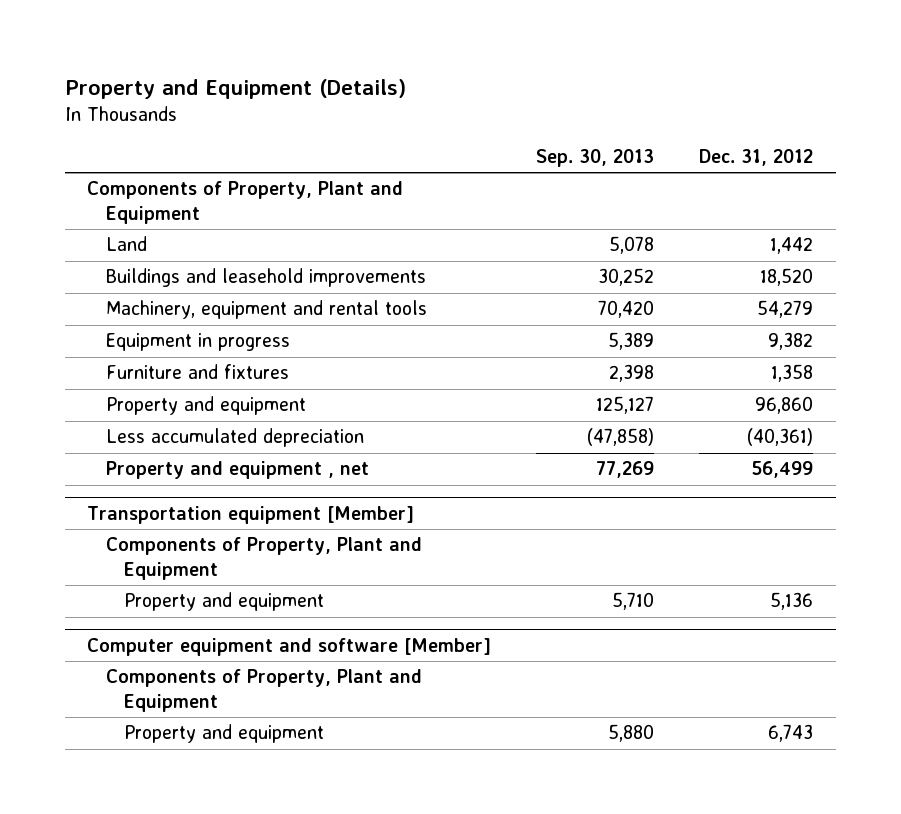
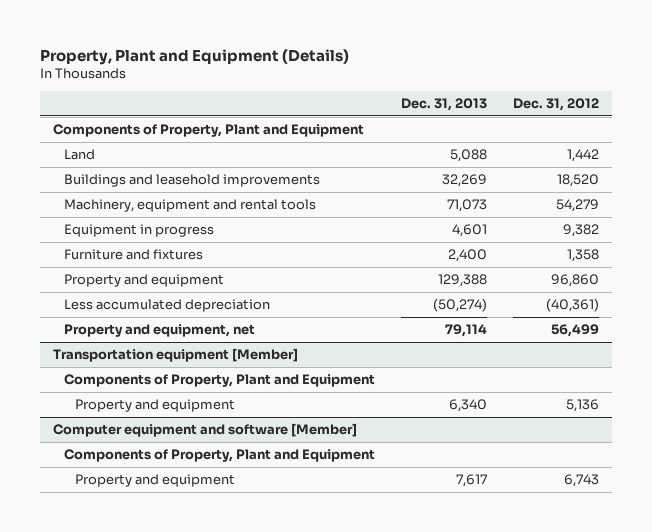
[64,78,406,99] Property and Equipment (Details) -> [40,48,350,65] Property, Plant and Equipment (Details)
[536,148,655,167] Sep. 30, 2013 -> none
none -> [401,98,488,112] Dec. 31, 2013
[105,461,369,480] Property and equipment , net -> [64,324,256,338] Property and equipment, net

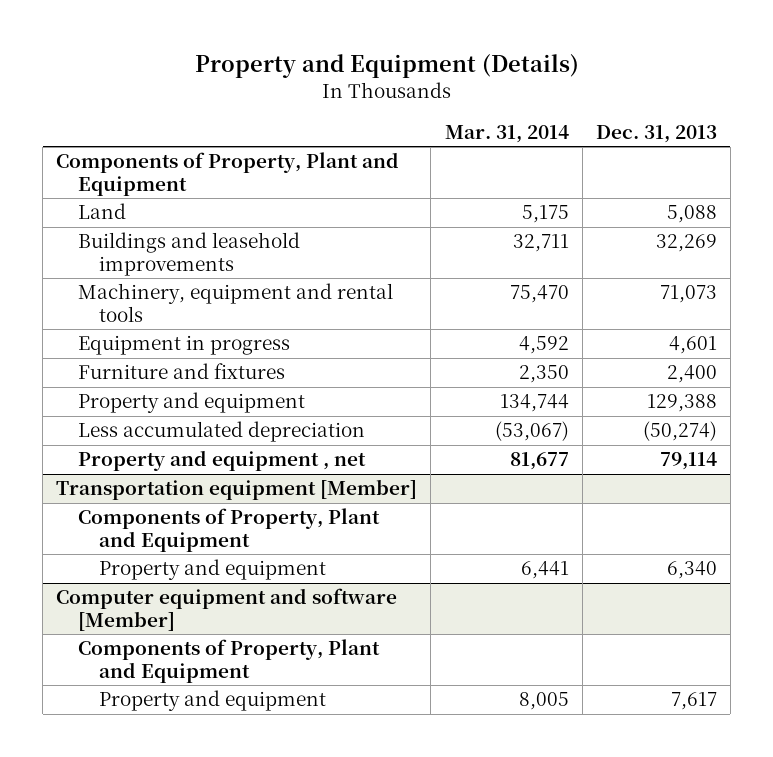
[40,48,350,65] Property, Plant and Equipment (Details) -> [194,54,579,79] Property and Equipment (Details)
[512,98,599,112] Dec. 31, 2012 -> none
none -> [444,124,569,143] Mar. 31, 2014
[64,324,256,338] Property and equipment, net -> [77,450,366,472] Property and equipment , net

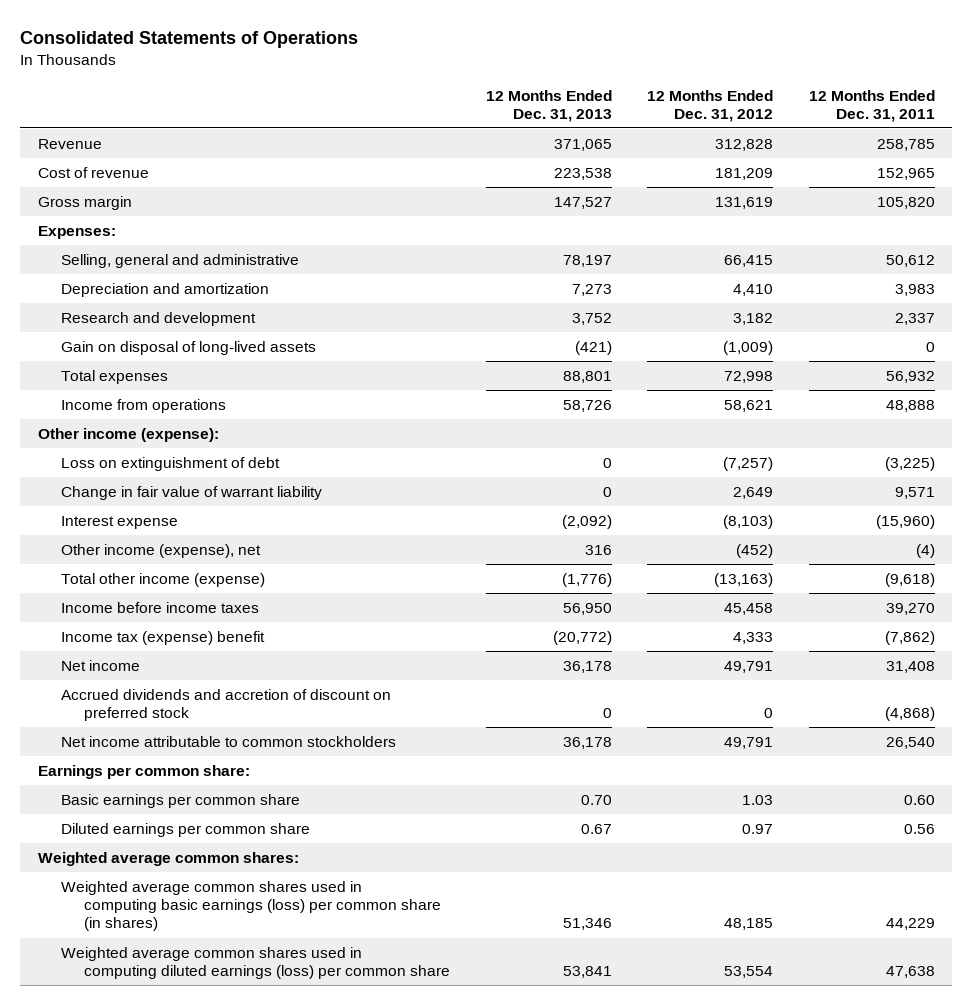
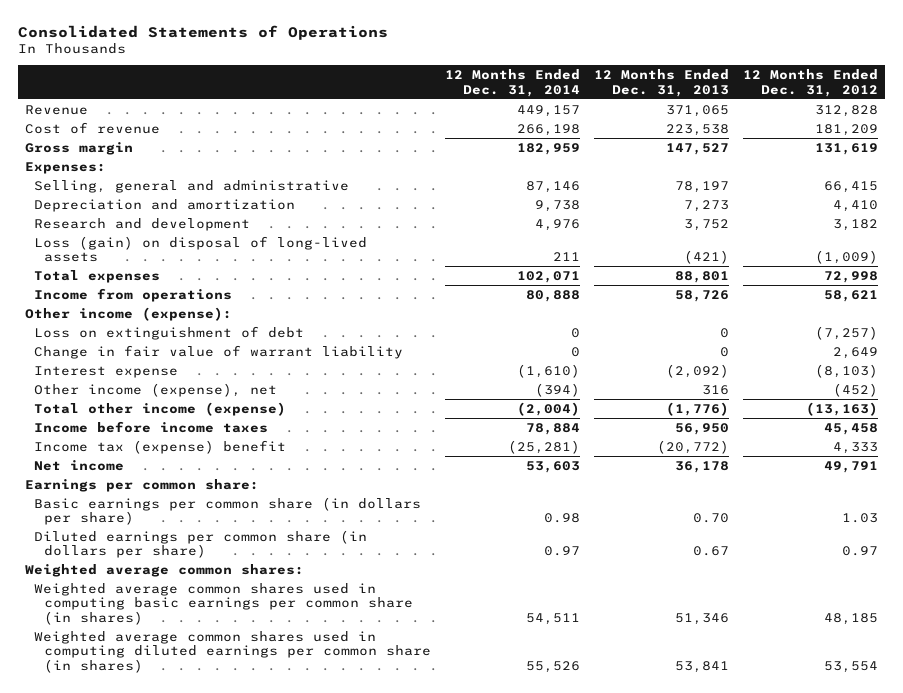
[808,89,935,122] 12 Months Ended Dec. 31, 2011 -> none
none -> [444,68,580,97] 12 Months Ended Dec. 31, 2014
[60,340,316,355] Gain on disposal of long-lived assets -> [34,235,368,263] Loss (gain) on disposal of long-lived assets
[60,688,391,722] Accrued dividends and accretion of discount on preferred stock -> none
[60,735,396,747] Net income attributable to common stockholders -> none
[60,793,300,808] Basic earnings per common share -> [34,496,422,526] Basic earnings per common share (in dollars per share)
[60,822,310,837] Diluted earnings per common share -> [34,529,368,559] Diluted earnings per common share (in dollars per share)
[60,880,442,932] Weighted average common shares used in computing basic earnings (loss) per common share (in shares) -> [34,582,413,625] Weighted average common shares used in computing basic earnings per common share (in shares)
[60,946,451,980] Weighted average common shares used in computing diluted earnings (loss) per common share -> [34,630,431,673] Weighted average common shares used in computing diluted earnings per common share (in shares)

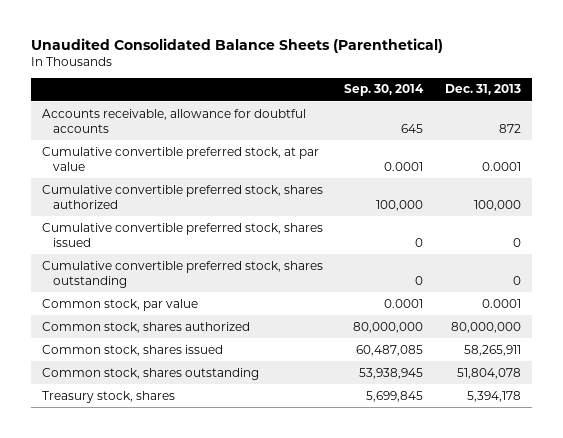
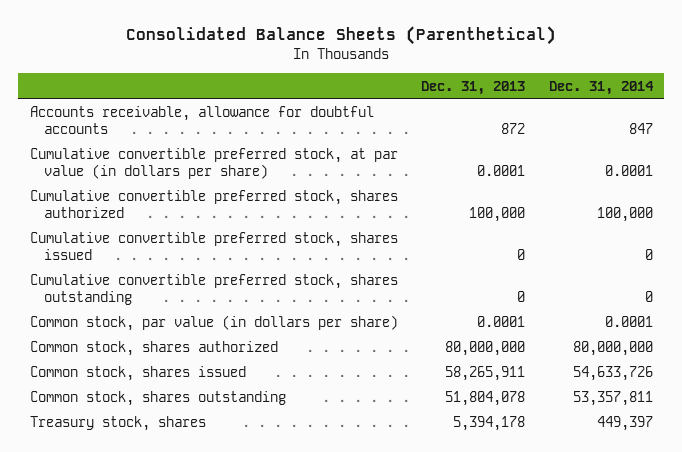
[30,37,443,53] Unaudited Consolidated Balance Sheets (Parenthetical) -> [126,25,557,45] Consolidated Balance Sheets (Parenthetical)
[344,84,425,97] Sep. 30, 2014 -> none
none -> [548,80,654,95] Dec. 31, 2014
[41,146,319,171] Cumulative convertible preferred stock, at par value -> [29,147,398,179] Cumulative convertible preferred stock, at par value (in dollars per share)
[41,298,198,311] Common stock, par value -> [29,314,398,331] Common stock, par value (in dollars per share)

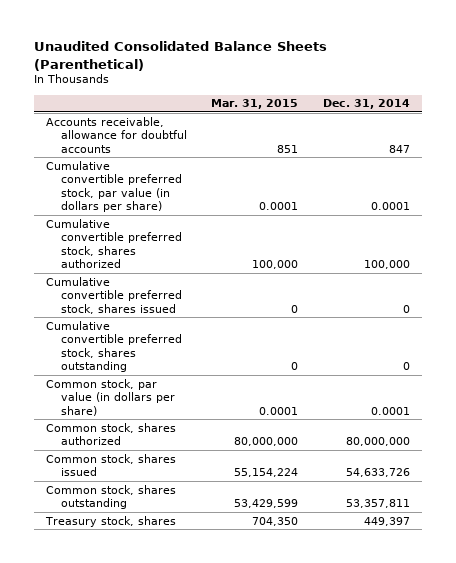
[126,25,557,45] Consolidated Balance Sheets (Parenthetical) -> [34,41,328,71] Unaudited Consolidated Balance Sheets (Parenthetical)
[421,80,526,95] Dec. 31, 2013 -> none
none -> [211,99,299,110] Mar. 31, 2015
[29,147,398,179] Cumulative convertible preferred stock, at par value (in dollars per share) -> [46,160,183,213] Cumulative convertible preferred stock, par value (in dollars per share)

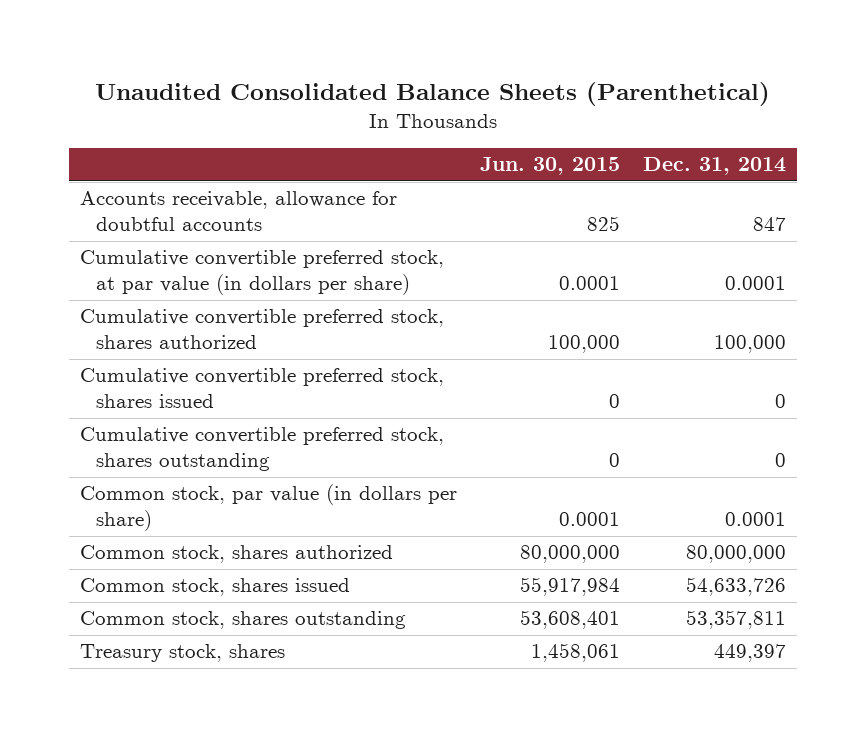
[211,99,299,110] Mar. 31, 2015 -> none
none -> [479,157,620,176] Jun. 30, 2015
[46,160,183,213] Cumulative convertible preferred stock, par value (in dollars per share) -> [80,250,445,296] Cumulative convertible preferred stock, at par value (in dollars per share)

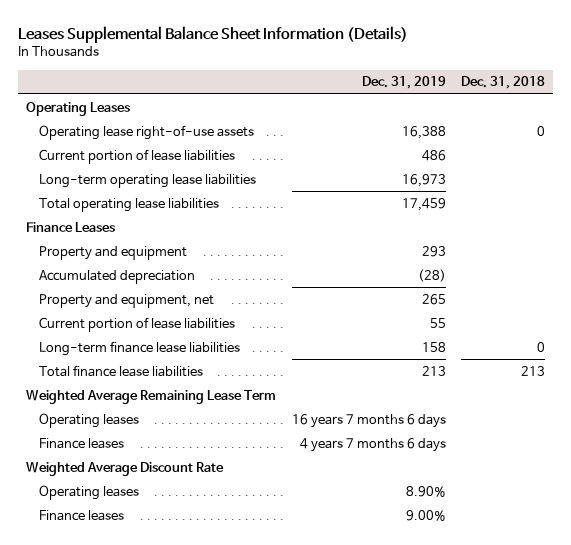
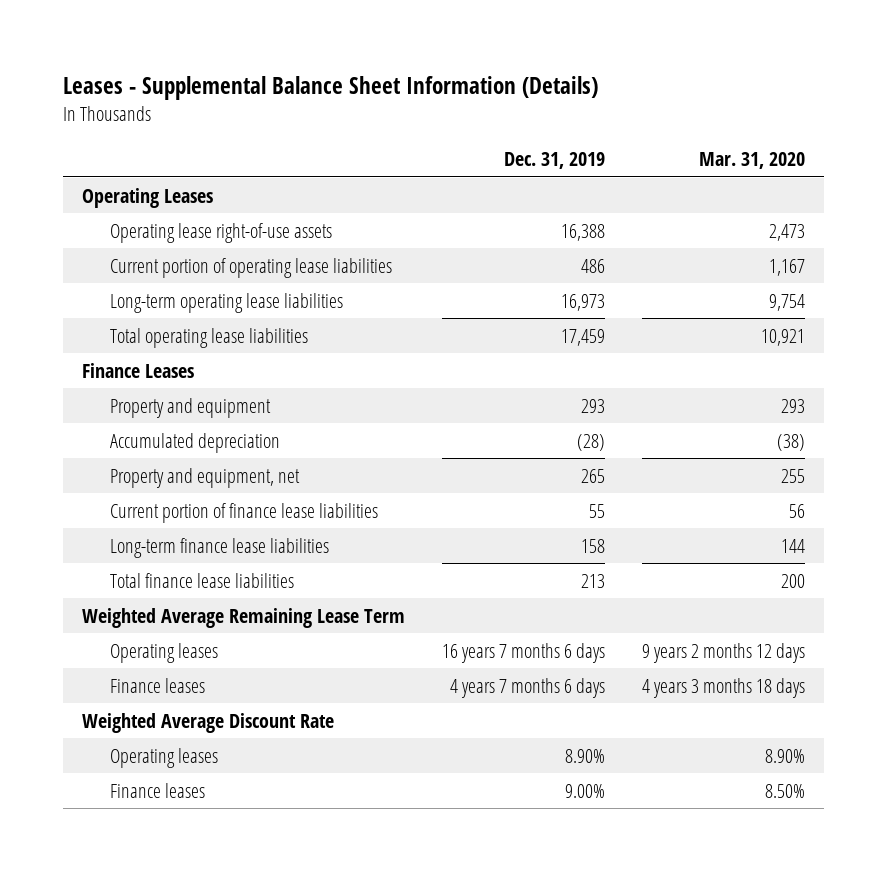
[18,25,409,43] Leases Supplemental Balance Sheet Information (Details) -> [63,76,599,101] Leases - Supplemental Balance Sheet Information (Details)
[461,76,546,90] Dec. 31, 2018 -> none
none -> [699,151,806,169] Mar. 31, 2020
[39,148,236,164] Current portion of lease liabilities -> [110,257,393,278] Current portion of operating lease liabilities
[39,316,236,332] Current portion of lease liabilities -> [110,502,379,523] Current portion of finance lease liabilities

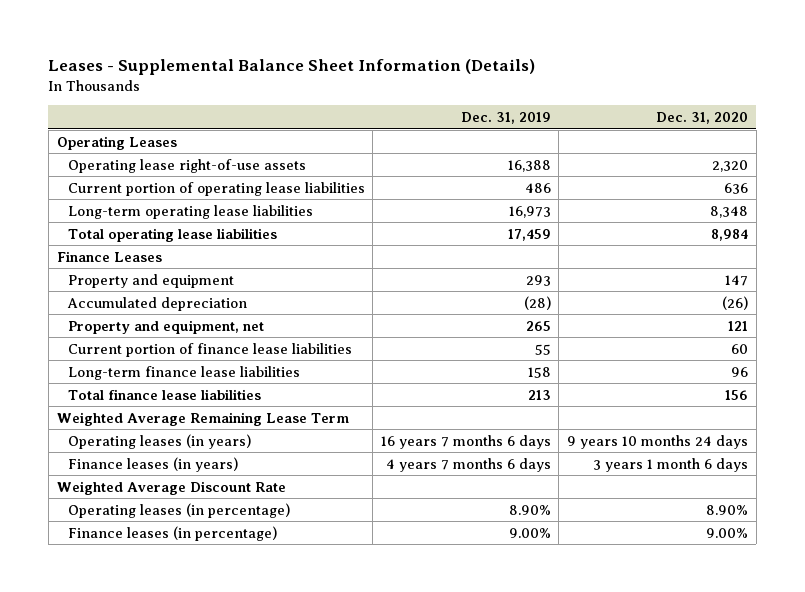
[699,151,806,169] Mar. 31, 2020 -> none
none -> [656,112,749,125] Dec. 31, 2020
[110,642,219,663] Operating leases -> [67,433,251,449] Operating leases (in years)
[110,677,206,693] Finance leases -> [67,456,238,472] Finance leases (in years)
[110,747,219,768] Operating leases -> [67,502,290,518] Operating leases (in percentage)
[110,782,206,798] Finance leases -> [67,525,277,541] Finance leases (in percentage)

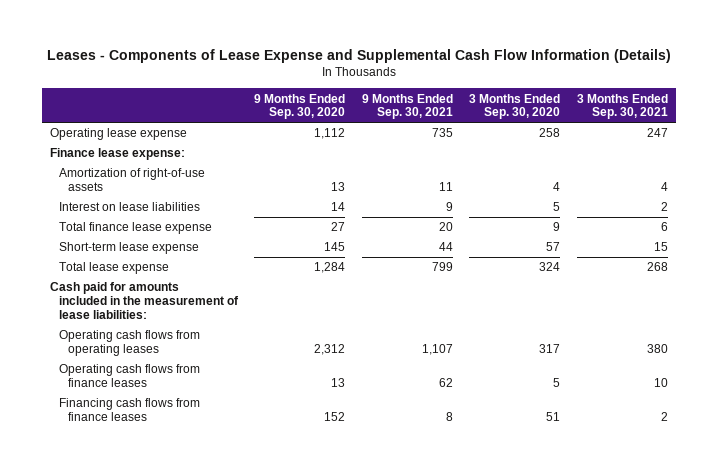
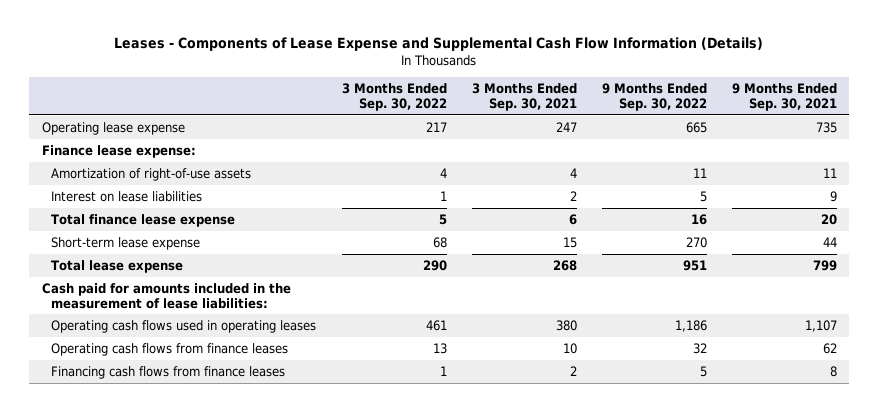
[254,93,346,120] 9 Months Ended Sep. 30, 2020 -> none
[469,93,561,120] 3 Months Ended Sep. 30, 2020 -> none
none -> [341,83,447,112] 3 Months Ended Sep. 30, 2022
none -> [601,83,707,112] 9 Months Ended Sep. 30, 2022
[58,330,200,357] Operating cash flows from operating leases -> [51,319,317,333] Operating cash flows used in operating leases

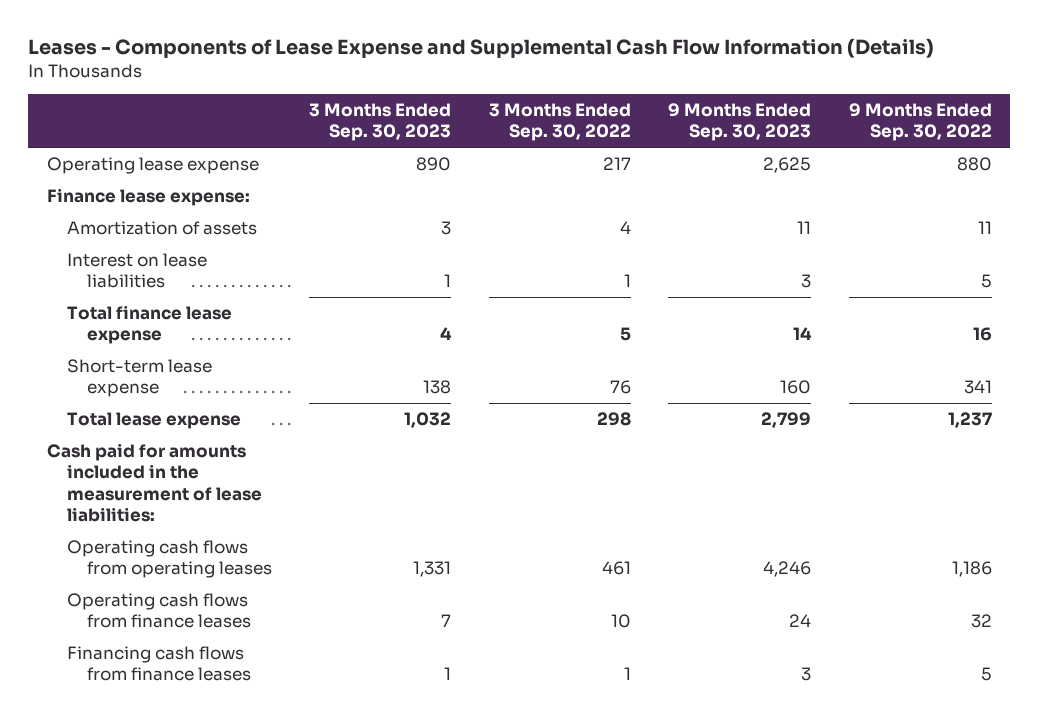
[471,83,577,112] 3 Months Ended Sep. 30, 2021 -> none
[731,83,837,112] 9 Months Ended Sep. 30, 2021 -> none
none -> [309,103,452,142] 3 Months Ended Sep. 30, 2023
none -> [668,103,812,142] 9 Months Ended Sep. 30, 2023
[685,121,707,133] 665 -> [956,157,992,172] 880
[51,167,252,181] Amortization of right-of-use assets -> [67,221,258,236] Amortization of assets
[432,236,447,248] 68 -> [609,380,631,395] 76
[685,236,707,248] 270 -> [963,380,992,395] 341
[422,259,447,271] 290 -> [596,412,631,427] 298
[682,259,707,271] 951 -> [947,412,992,429] 1,237
[51,319,317,333] Operating cash flows used in operating leases -> [67,540,273,579] Operating cash flows from operating leases
[432,342,447,354] 13 -> [610,614,631,629] 10

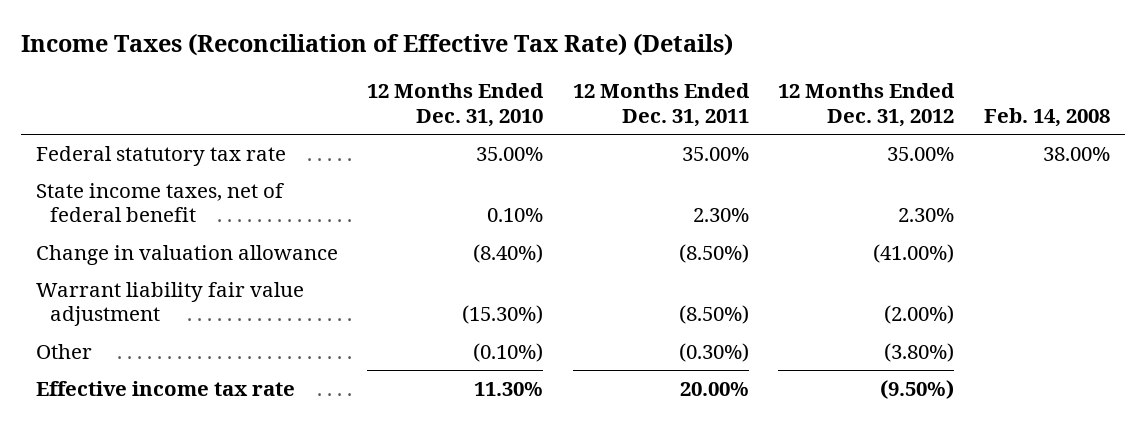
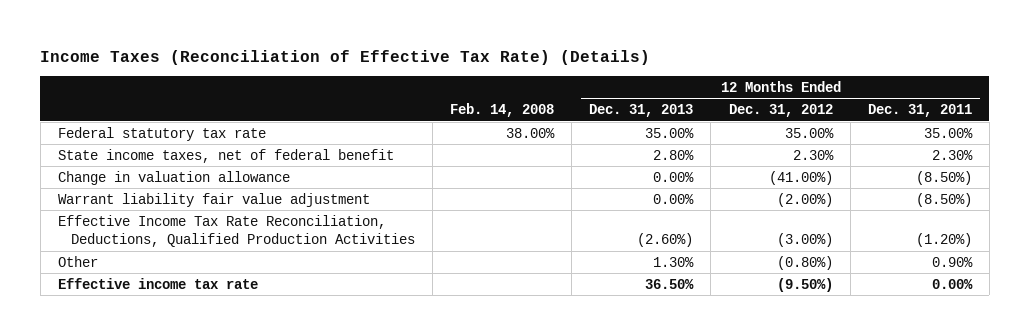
[367,83,545,127] 12 Months Ended Dec. 31, 2010 -> none
none -> [589,104,694,118] Dec. 31, 2013
none -> [57,214,416,248] Effective Income Tax Rate Reconciliation, Deductions, Qualified Production Activities
[678,342,749,362] (0.30%) -> [931,256,973,267] 0.90%
[884,342,955,362] (3.80%) -> [776,255,833,270] (0.80%)
[679,381,749,396] 20.00% -> [931,278,973,289] 0.00%

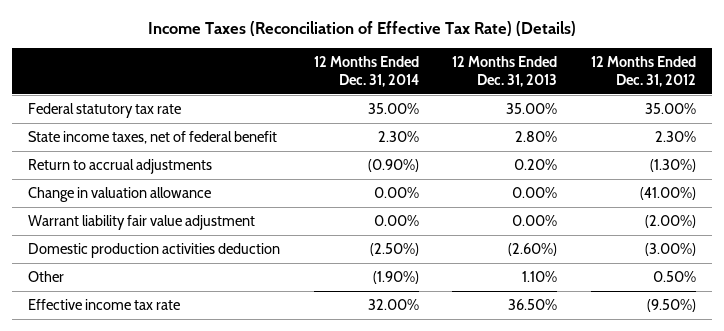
[450,103,555,118] Feb. 14, 2008 -> none
[867,104,972,118] Dec. 31, 2011 -> none
none -> [313,56,419,87] 12 Months Ended Dec. 31, 2014
none -> [28,158,213,174] Return to accrual adjustments
[57,214,416,248] Effective Income Tax Rate Reconciliation, Deductions, Qualified Production Activities -> [28,242,281,258] Domestic production activities deduction
[653,256,695,267] 1.30% -> [522,270,558,282] 1.10%
[776,255,833,270] (0.80%) -> [652,270,696,282] 0.50%

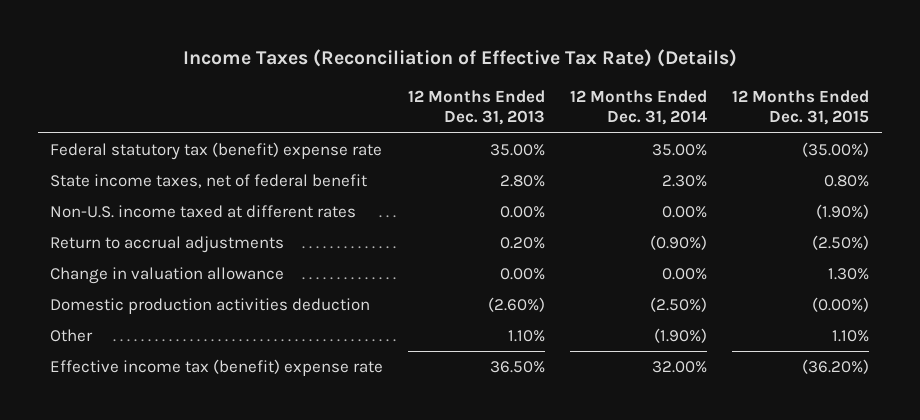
[590,56,696,87] 12 Months Ended Dec. 31, 2012 -> none
none -> [732,89,870,126] 12 Months Ended Dec. 31, 2015
[28,102,182,118] Federal statutory tax rate -> [50,142,383,161] Federal statutory tax (benefit) expense rate
none -> [50,205,357,219] Non-U.S. income taxed at different rates
[28,214,256,230] Warrant liability fair value adjustment -> none
[28,298,181,310] Effective income tax rate -> [50,359,384,377] Effective income tax (benefit) expense rate

